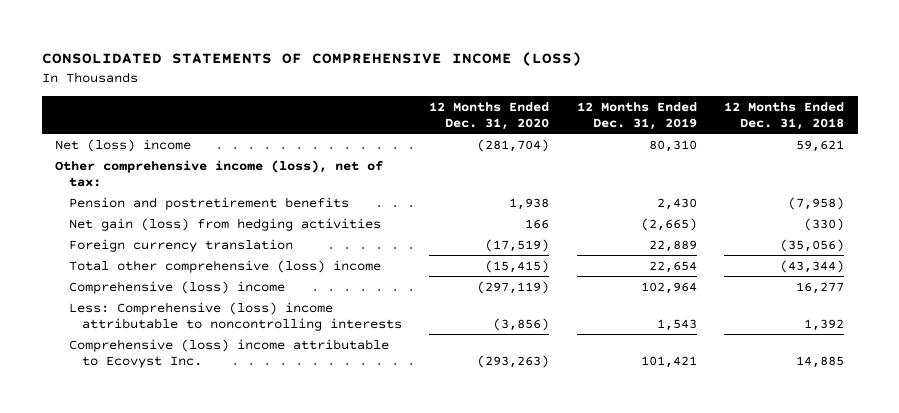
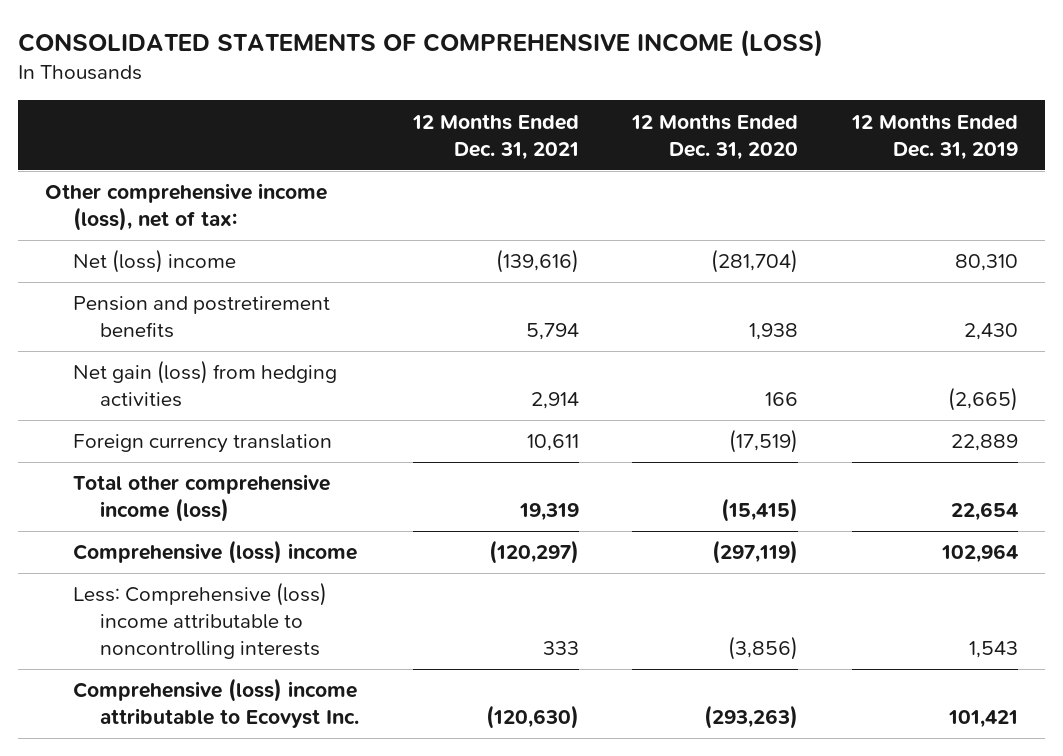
[723,101,844,130] 12 Months Ended Dec. 31, 2018 -> none
none -> [411,113,579,160] 12 Months Ended Dec. 31, 2021
[55,138,192,152] Net (loss) income -> [72,249,236,274] Net (loss) income
[68,259,381,273] Total other comprehensive (loss) income -> [72,474,330,523] Total other comprehensive income (loss)

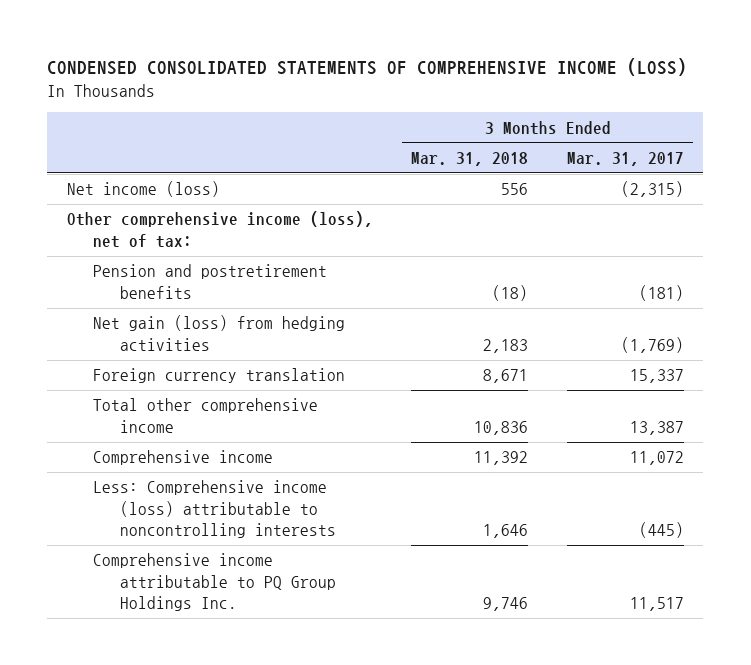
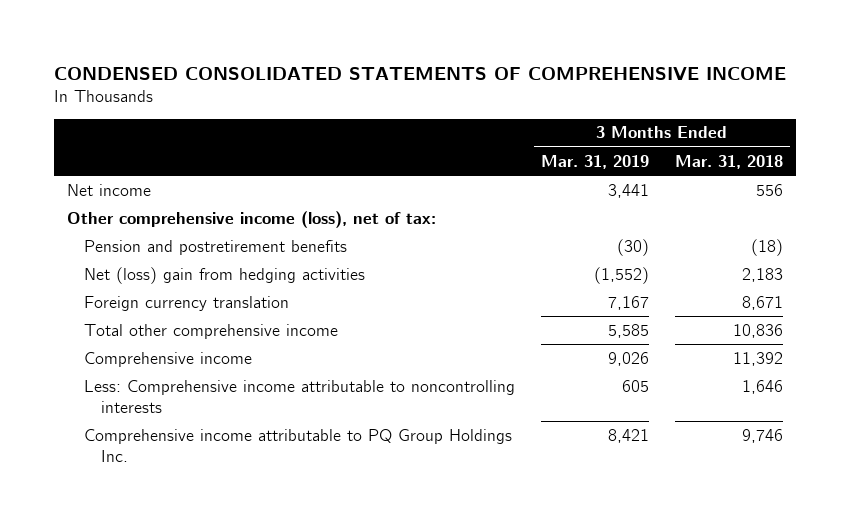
[47,58,688,77] CONDENSED CONSOLIDATED STATEMENTS OF COMPREHENSIVE INCOME (LOSS) -> [53,66,786,80] CONDENSED CONSOLIDATED STATEMENTS OF COMPREHENSIVE INCOME
[566,151,684,166] Mar. 31, 2017 -> none
none -> [540,154,649,169] Mar. 31, 2019
[66,181,220,198] Net income (loss) -> [66,183,151,196] Net income
[93,315,346,351] Net gain (loss) from hedging activities -> [83,266,365,284] Net (loss) gain from hedging activities
[93,480,336,539] Less: Comprehensive income (loss) attributable to noncontrolling interests -> [83,379,515,413] Less: Comprehensive income attributable to noncontrolling interests

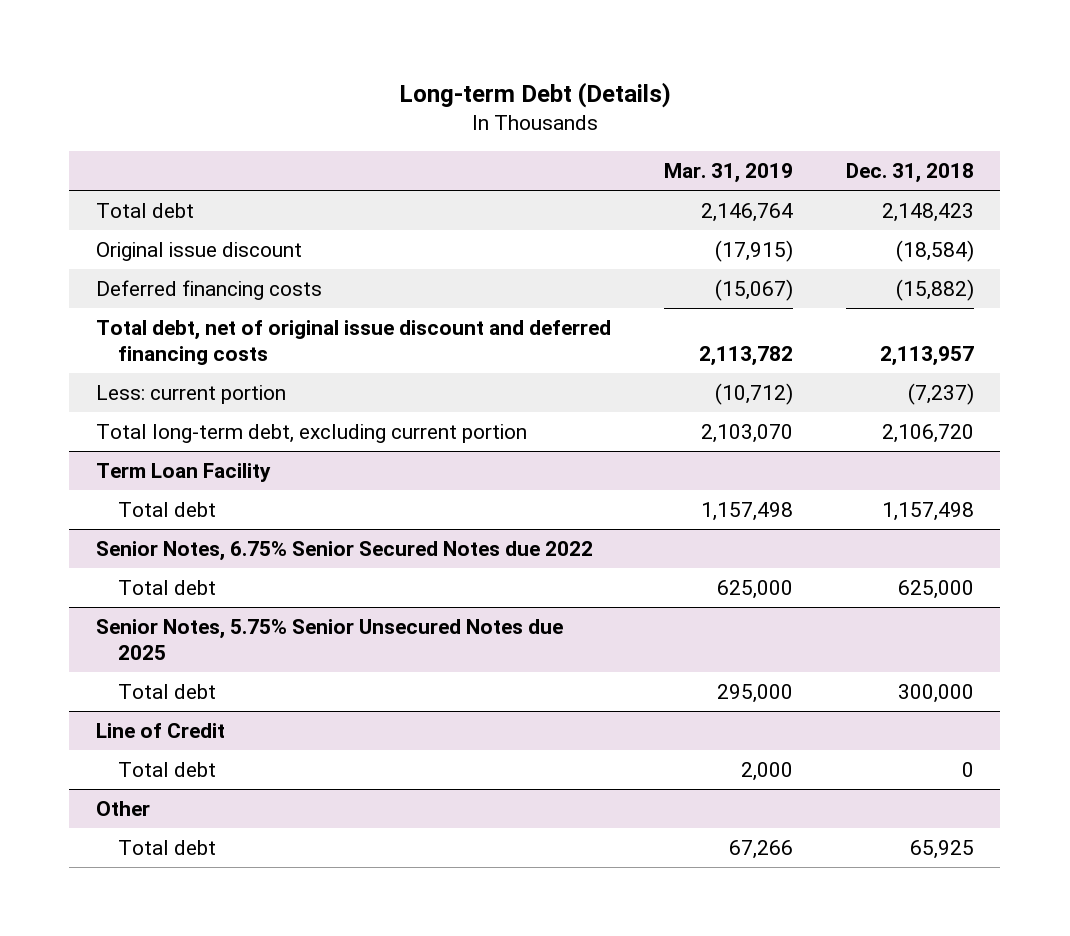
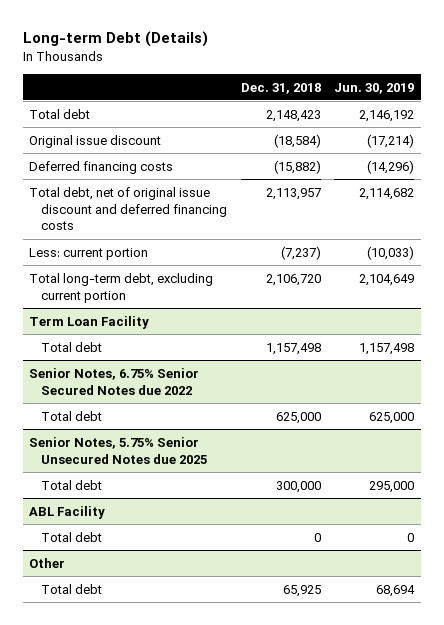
[663,163,793,184] Mar. 31, 2019 -> none
none -> [334,82,415,94] Jun. 30, 2019
[95,723,225,739] Line of Credit -> [29,505,106,519] ABL Facility

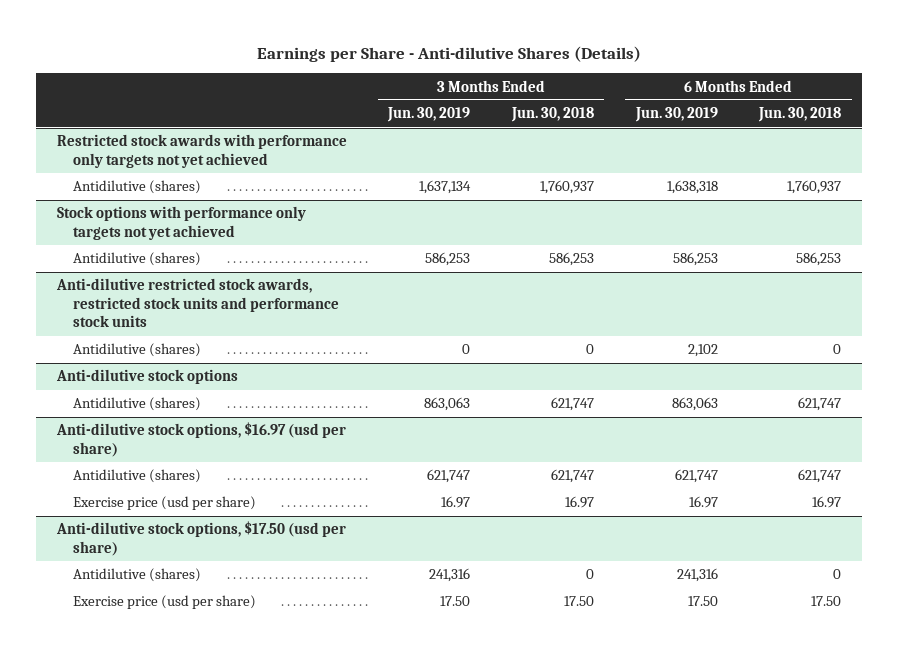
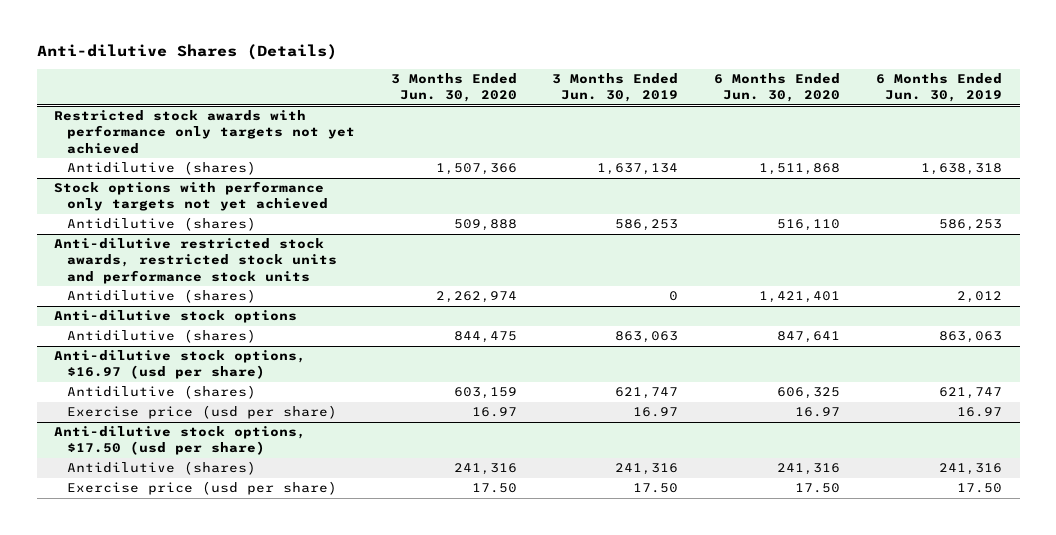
[257,45,642,62] Earnings per Share - Anti-dilutive Shares (Details) -> [36,44,337,61] Anti-dilutive Shares (Details)
[511,107,595,123] Jun. 30, 2018 -> none
[758,107,842,123] Jun. 30, 2018 -> none
none -> [390,73,517,103] 3 Months Ended Jun. 30, 2020
none -> [714,73,841,103] 6 Months Ended Jun. 30, 2020
[687,344,718,358] 2,102 -> [956,291,1002,304] 2,012

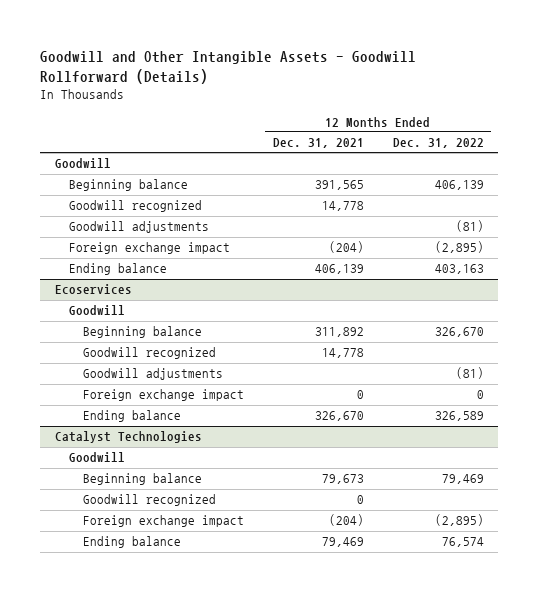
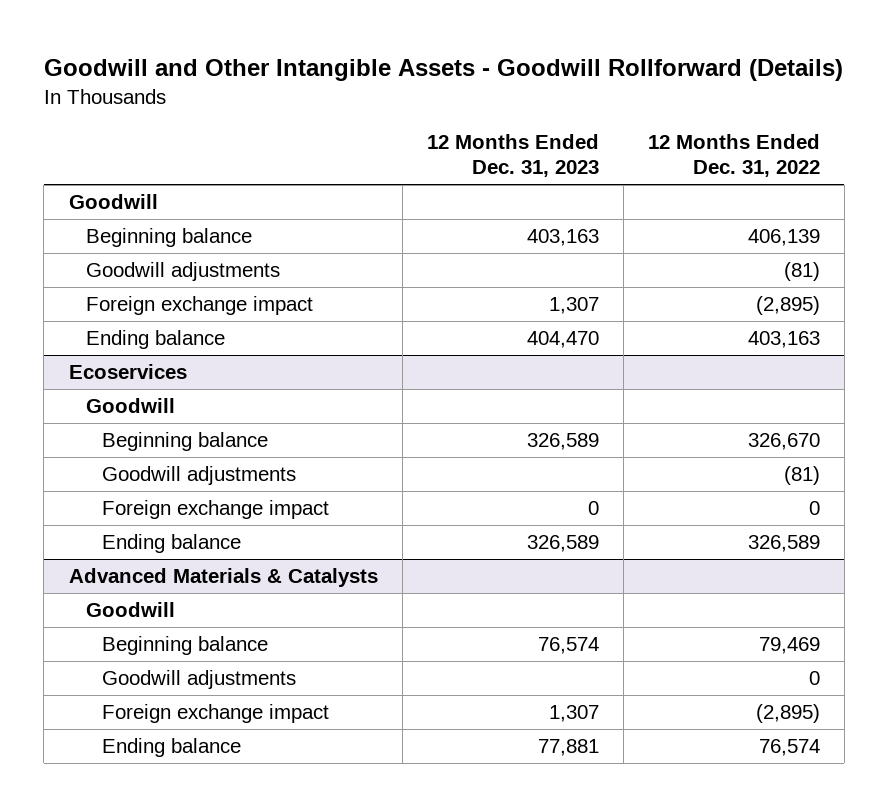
[272,138,364,149] Dec. 31, 2021 -> none
none -> [426,134,599,178] 12 Months Ended Dec. 31, 2023
[68,200,202,213] Goodwill recognized -> none
[82,347,216,360] Goodwill recognized -> none
[54,431,202,444] Catalyst Technologies -> none
none -> [68,568,378,588] Advanced Materials & Catalysts
[82,494,216,507] Goodwill recognized -> none
none -> [102,670,297,690] Goodwill adjustments

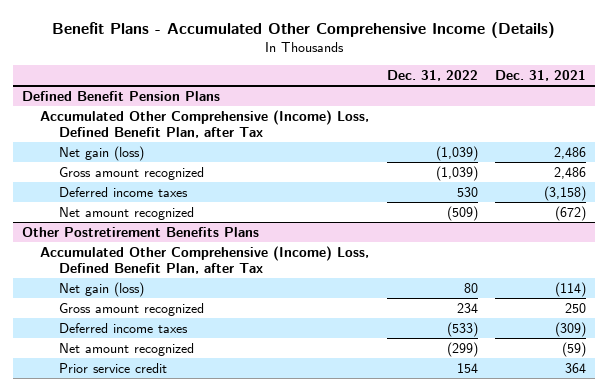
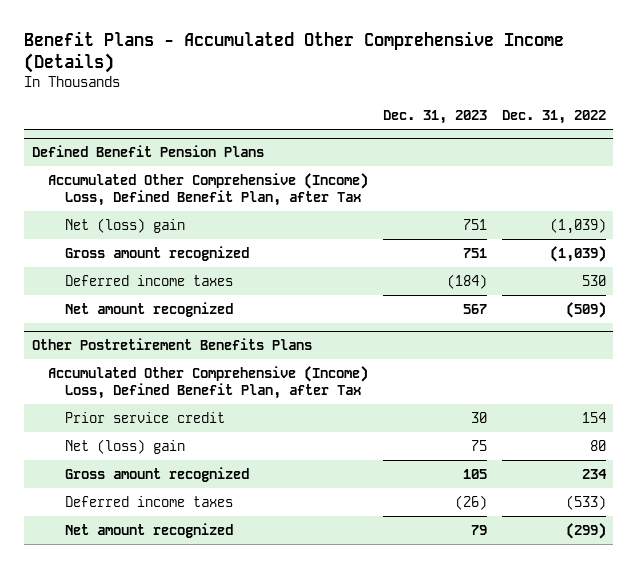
[495,69,587,81] Dec. 31, 2021 -> none
none -> [382,110,487,125] Dec. 31, 2023
[58,145,144,161] Net gain (loss) -> [64,217,185,233] Net (loss) gain
[58,362,167,373] Prior service credit -> [64,411,225,423] Prior service credit
[58,281,144,297] Net gain (loss) -> [64,438,185,454] Net (loss) gain

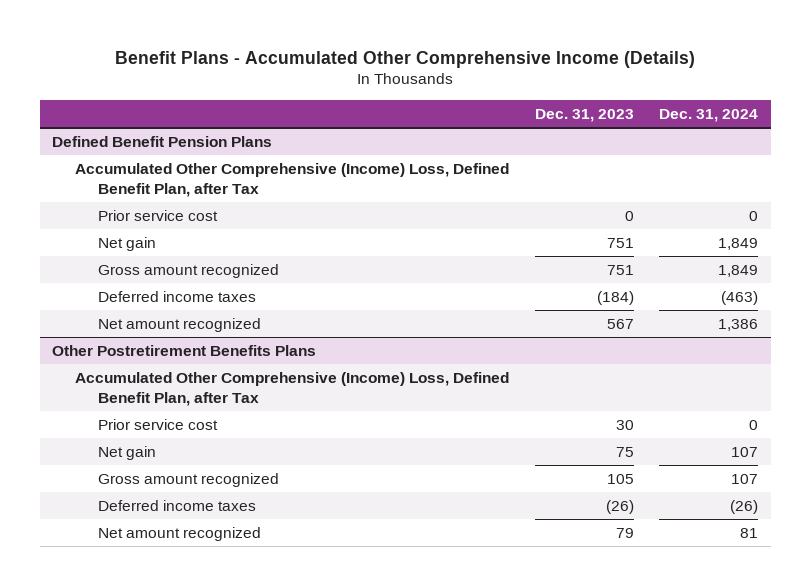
[501,110,606,125] Dec. 31, 2022 -> none
none -> [659,108,759,122] Dec. 31, 2024
none -> [98,209,219,221] Prior service cost
[64,217,185,233] Net (loss) gain -> [98,236,157,251] Net gain
[64,411,225,423] Prior service credit -> [98,418,219,430] Prior service cost
[64,438,185,454] Net (loss) gain -> [98,445,157,460] Net gain

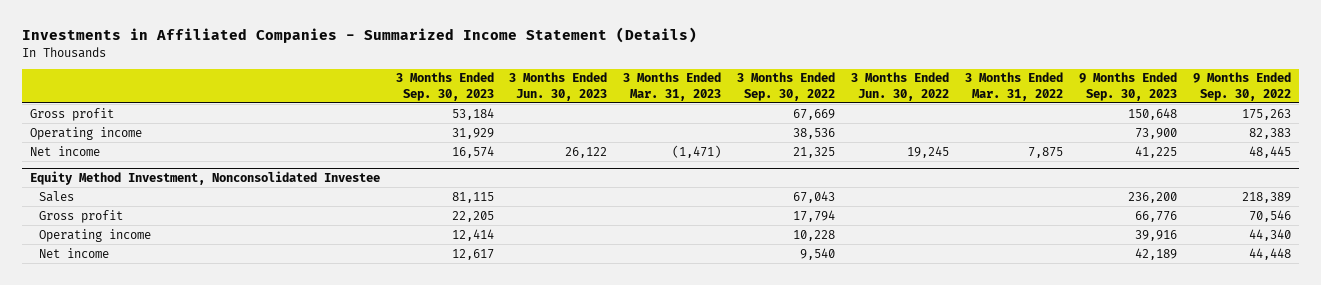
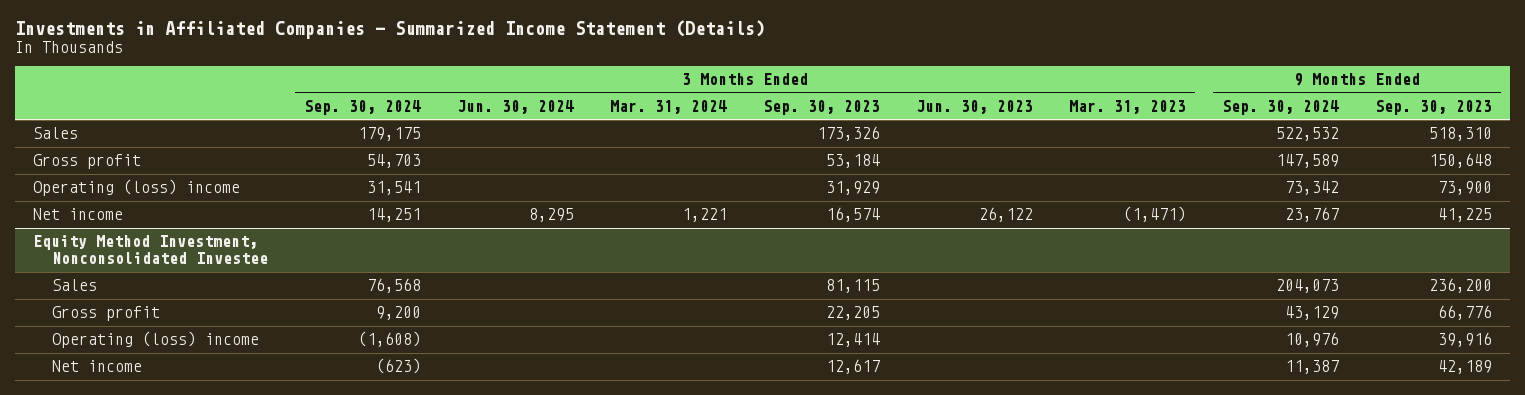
[737,72,836,101] 3 Months Ended Sep. 30, 2022 -> none
[851,72,950,101] 3 Months Ended Jun. 30, 2022 -> none
[965,72,1064,101] 3 Months Ended Mar. 31, 2022 -> none
[1192,72,1291,101] 9 Months Ended Sep. 30, 2022 -> none
none -> [304,99,422,115] Sep. 30, 2024
none -> [457,99,575,114] Jun. 30, 2024
none -> [610,99,728,114] Mar. 31, 2024
none -> [1222,99,1340,115] Sep. 30, 2024
none -> [32,127,78,140] Sales
[29,126,142,140] Operating income -> [32,179,240,197] Operating (loss) income
[38,228,151,242] Operating income -> [52,331,260,349] Operating (loss) income

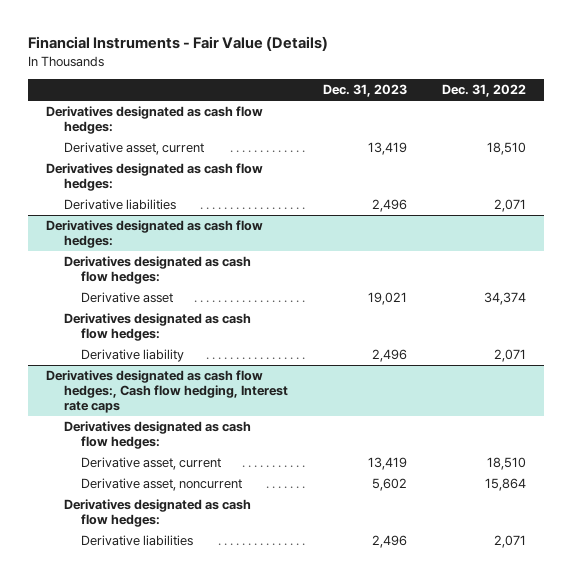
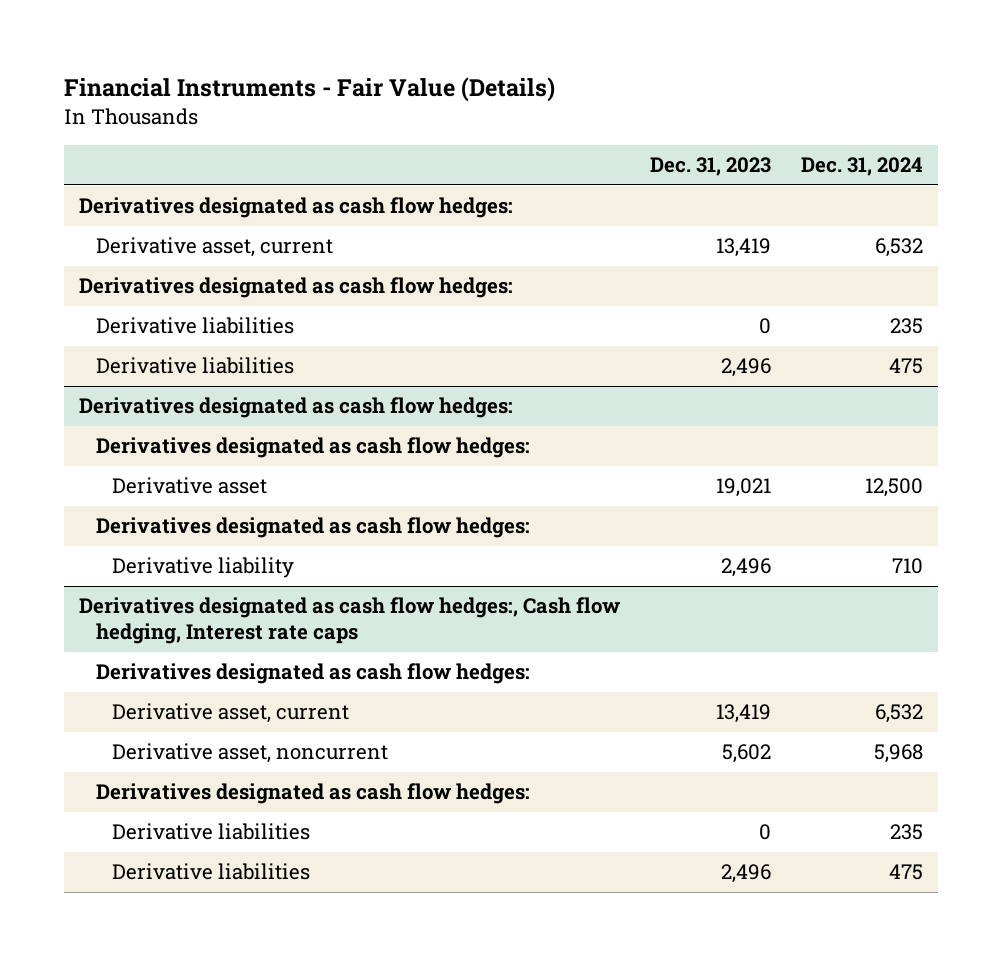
[442,84,527,98] Dec. 31, 2022 -> none
none -> [800,156,923,176] Dec. 31, 2024
none -> [95,317,294,335] Derivative liabilities
none -> [112,823,311,841] Derivative liabilities

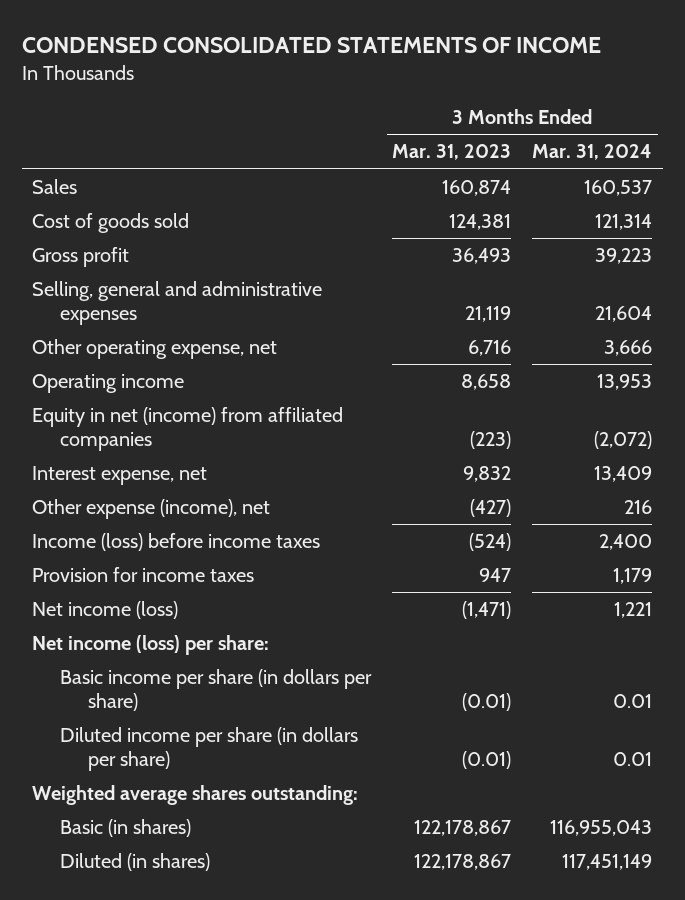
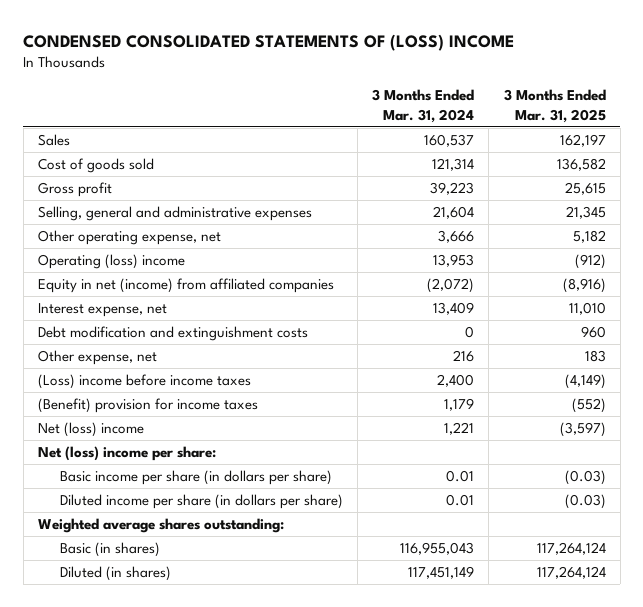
[21,36,601,53] CONDENSED CONSOLIDATED STATEMENTS OF INCOME -> [23,33,515,51] CONDENSED CONSOLIDATED STATEMENTS OF (LOSS) INCOME
[392,144,512,161] Mar. 31, 2023 -> none
none -> [503,88,606,123] 3 Months Ended Mar. 31, 2025
[32,374,185,394] Operating income -> [37,254,185,270] Operating (loss) income
none -> [37,326,308,342] Debt modification and extinguishment costs
[32,499,271,520] Other expense (income), net -> [37,350,157,366] Other expense, net
[32,533,321,552] Income (loss) before income taxes -> [37,374,251,390] (Loss) income before income taxes
[32,567,255,583] Provision for income taxes -> [37,398,258,414] (Benefit) provision for income taxes
[32,601,179,620] Net income (loss) -> [37,422,144,438] Net (loss) income
[32,635,270,656] Net income (loss) per share: -> [37,446,216,462] Net (loss) income per share:

